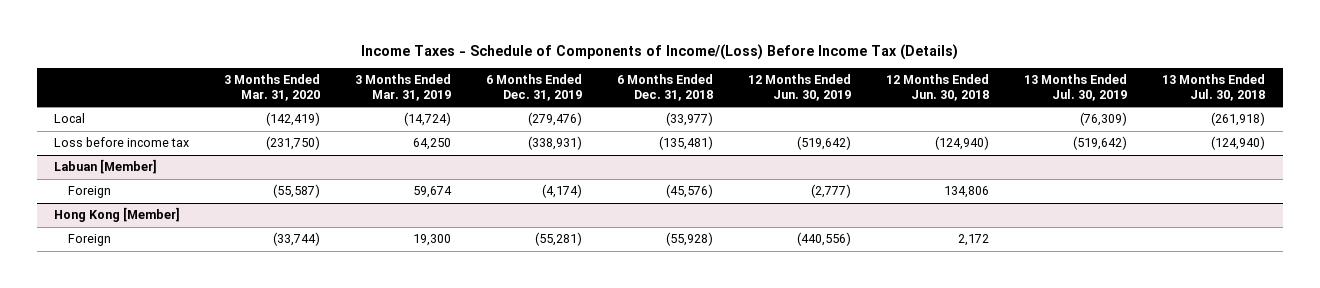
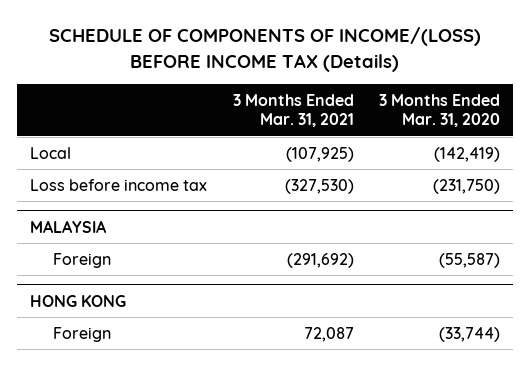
[360,43,958,60] Income Taxes - Schedule of Components of Income/(Loss) Before Income Tax (Details) -> [49,27,482,72] SCHEDULE OF COMPONENTS OF INCOME/(LOSS) BEFORE INCOME TAX (Details)
[355,74,452,101] 3 Months Ended Mar. 31, 2019 -> none
[486,74,583,101] 6 Months Ended Dec. 31, 2019 -> none
[617,74,714,101] 6 Months Ended Dec. 31, 2018 -> none
[748,74,852,101] 12 Months Ended Jun. 30, 2019 -> none
[886,74,990,101] 12 Months Ended Jun. 30, 2018 -> none
[1024,74,1128,101] 13 Months Ended Jul. 30, 2019 -> none
[1162,74,1266,101] 13 Months Ended Jul. 30, 2018 -> none
none -> [232,93,354,128] 3 Months Ended Mar. 31, 2021
[54,159,158,175] Labuan [Member] -> none
none -> [30,219,108,233] MALAYSIA
[54,207,181,223] Hong Kong [Member] -> [30,294,127,307] HONG KONG

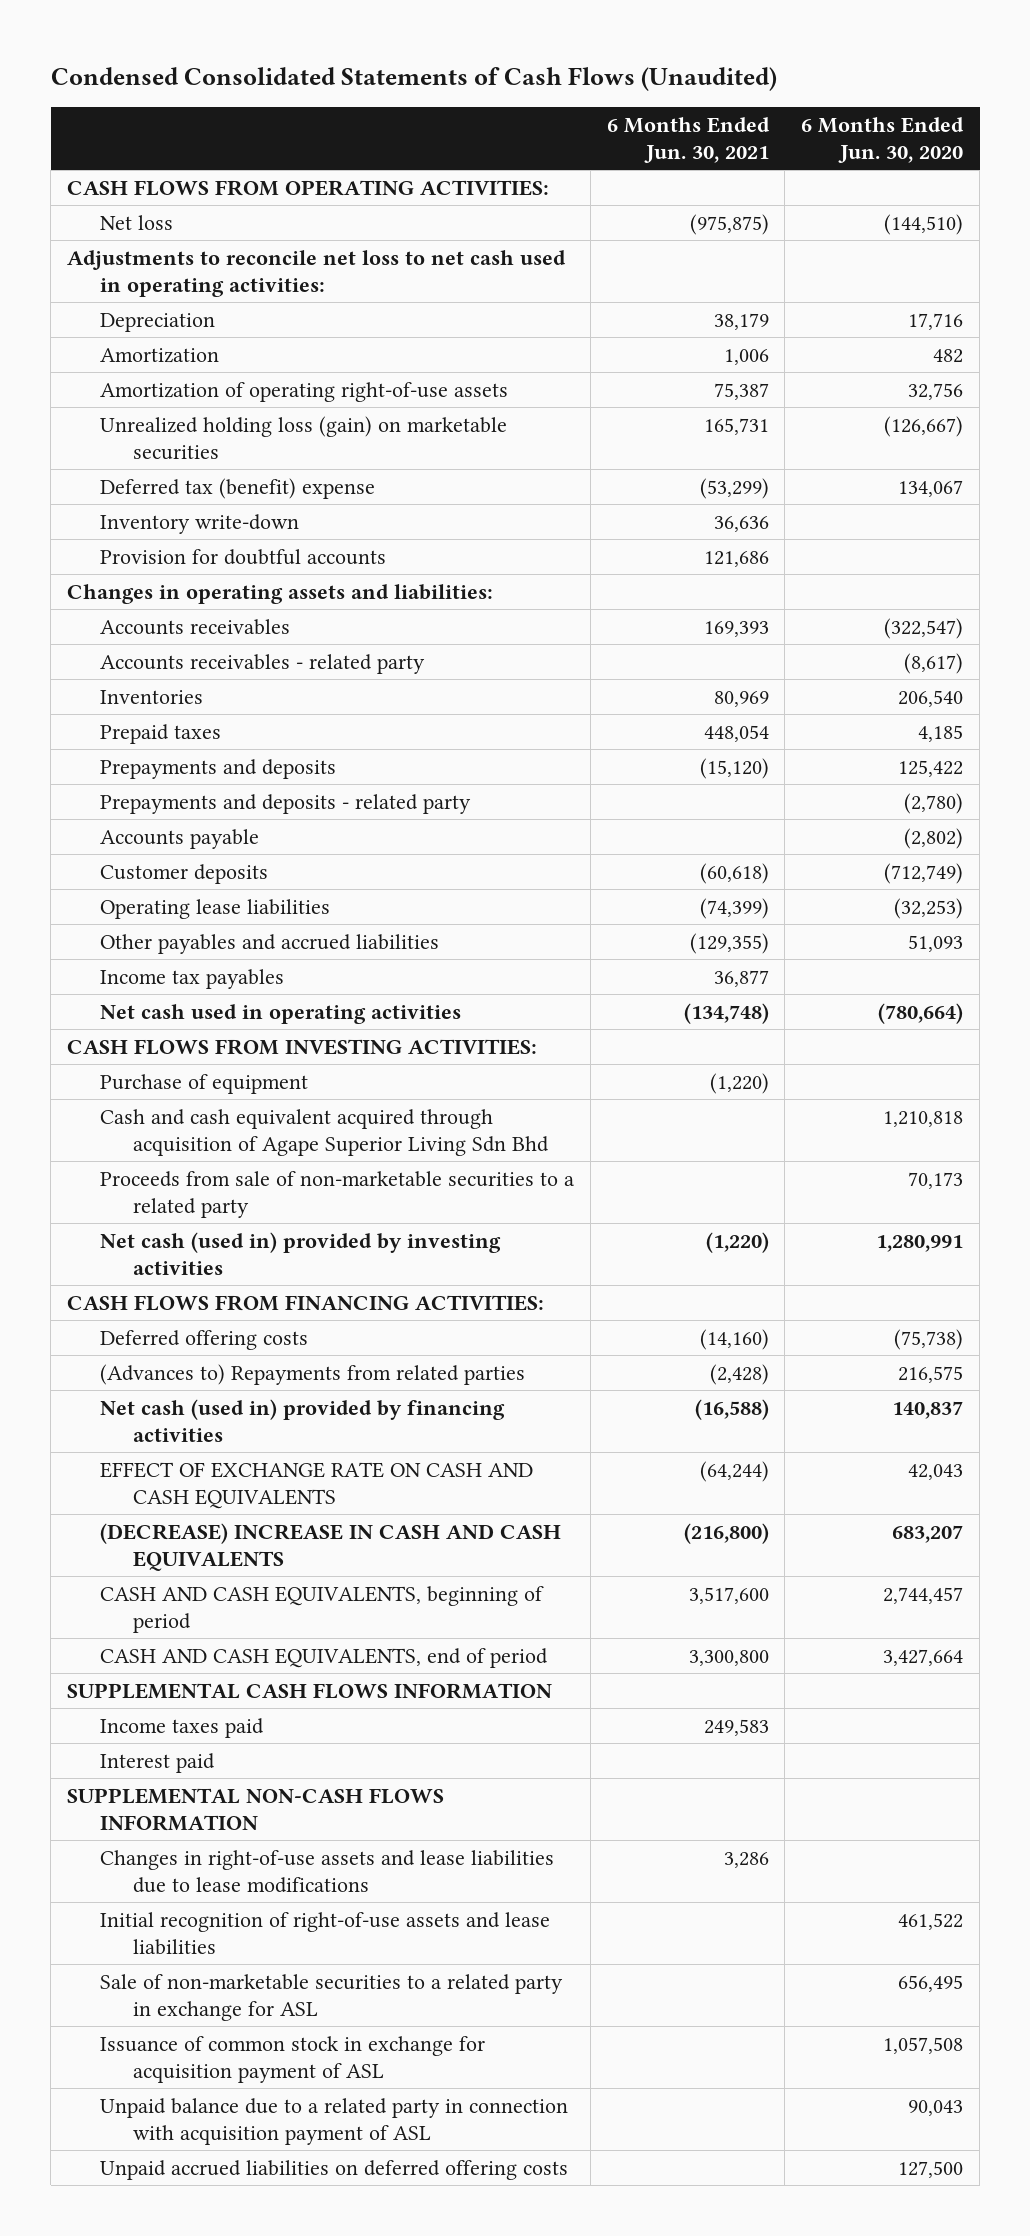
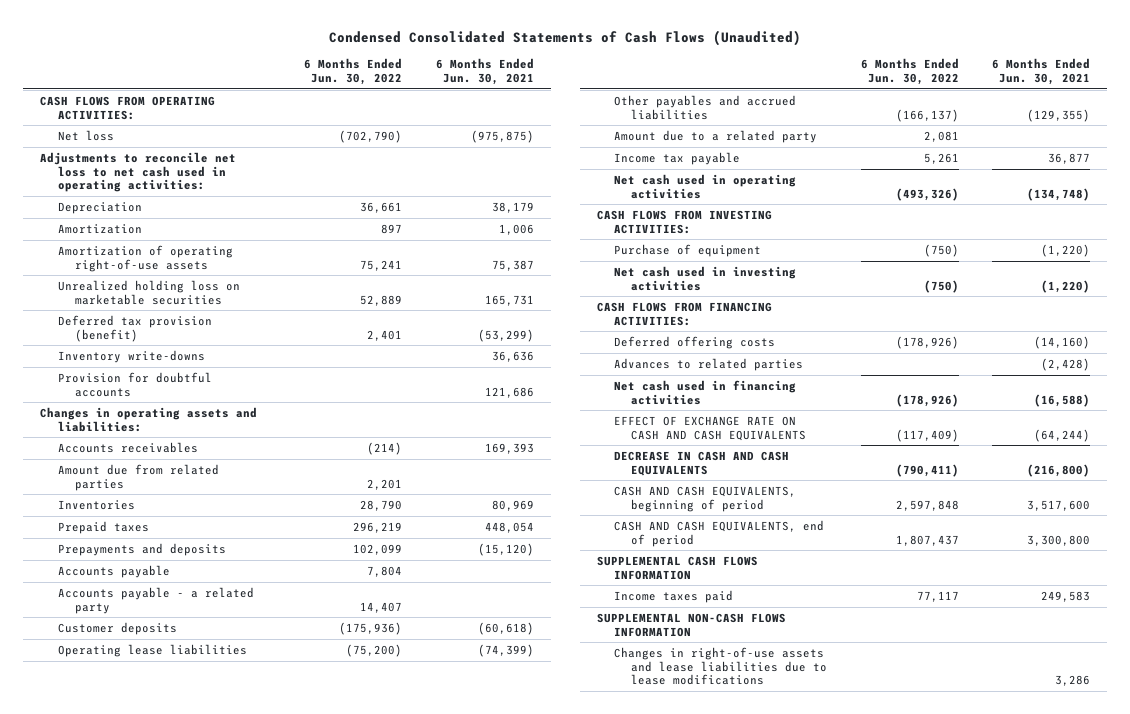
[801,117,965,164] 6 Months Ended Jun. 30, 2020 -> none
none -> [304,58,403,86] 6 Months Ended Jun. 30, 2022
[99,415,507,460] Unrealized holding loss (gain) on marketable securities -> [57,279,240,305] Unrealized holding loss on marketable securities
[99,477,375,499] Deferred tax (benefit) expense -> [57,314,212,342] Deferred tax provision (benefit)
[99,513,299,534] Inventory write-down -> [57,349,205,363] Inventory write-downs
[99,653,425,674] Accounts receivables - related party -> none
none -> [57,463,219,491] Amount due from related parties
[99,793,471,814] Prepayments and deposits - related party -> none
none -> [57,586,254,614] Accounts payable - a related party
none -> [613,129,817,143] Amount due to a related party
[99,968,284,989] Income tax payables -> [613,151,740,165] Income tax payable
[99,1108,549,1156] Cash and cash equivalent acquired through acquisition of Agape Superior Living Sdn Bhd -> none
[99,1170,574,1218] Proceeds from sale of non-marketable securities to a related party -> none
[99,1231,501,1275] Net cash (used in) provided by investing activities -> [613,265,796,291] Net cash used in investing activities
[99,1363,525,1385] (Advances to) Repayments from related parties -> [613,357,803,371] Advances to related parties
[99,1398,505,1442] Net cash (used in) provided by financing activities -> [613,379,796,405] Net cash used in financing activities
[99,1522,561,1571] (DECREASE) INCREASE IN CASH AND CASH EQUIVALENTS -> [613,450,789,476] DECREASE IN CASH AND CASH EQUIVALENTS
[99,1752,215,1773] Interest paid -> none
[99,1911,550,1955] Initial recognition of right-of-use assets and lease liabilities -> none
[99,1973,563,2021] Sale of non-marketable securities to a related party in exchange for ASL -> none
[99,2035,485,2083] Issuance of common stock in exchange for acquisition payment of ASL -> none
[99,2097,568,2145] Unpaid balance due to a related party in connection with acquisition payment of ASL -> none
[99,2159,568,2180] Unpaid accrued liabilities on deferred offering costs -> none

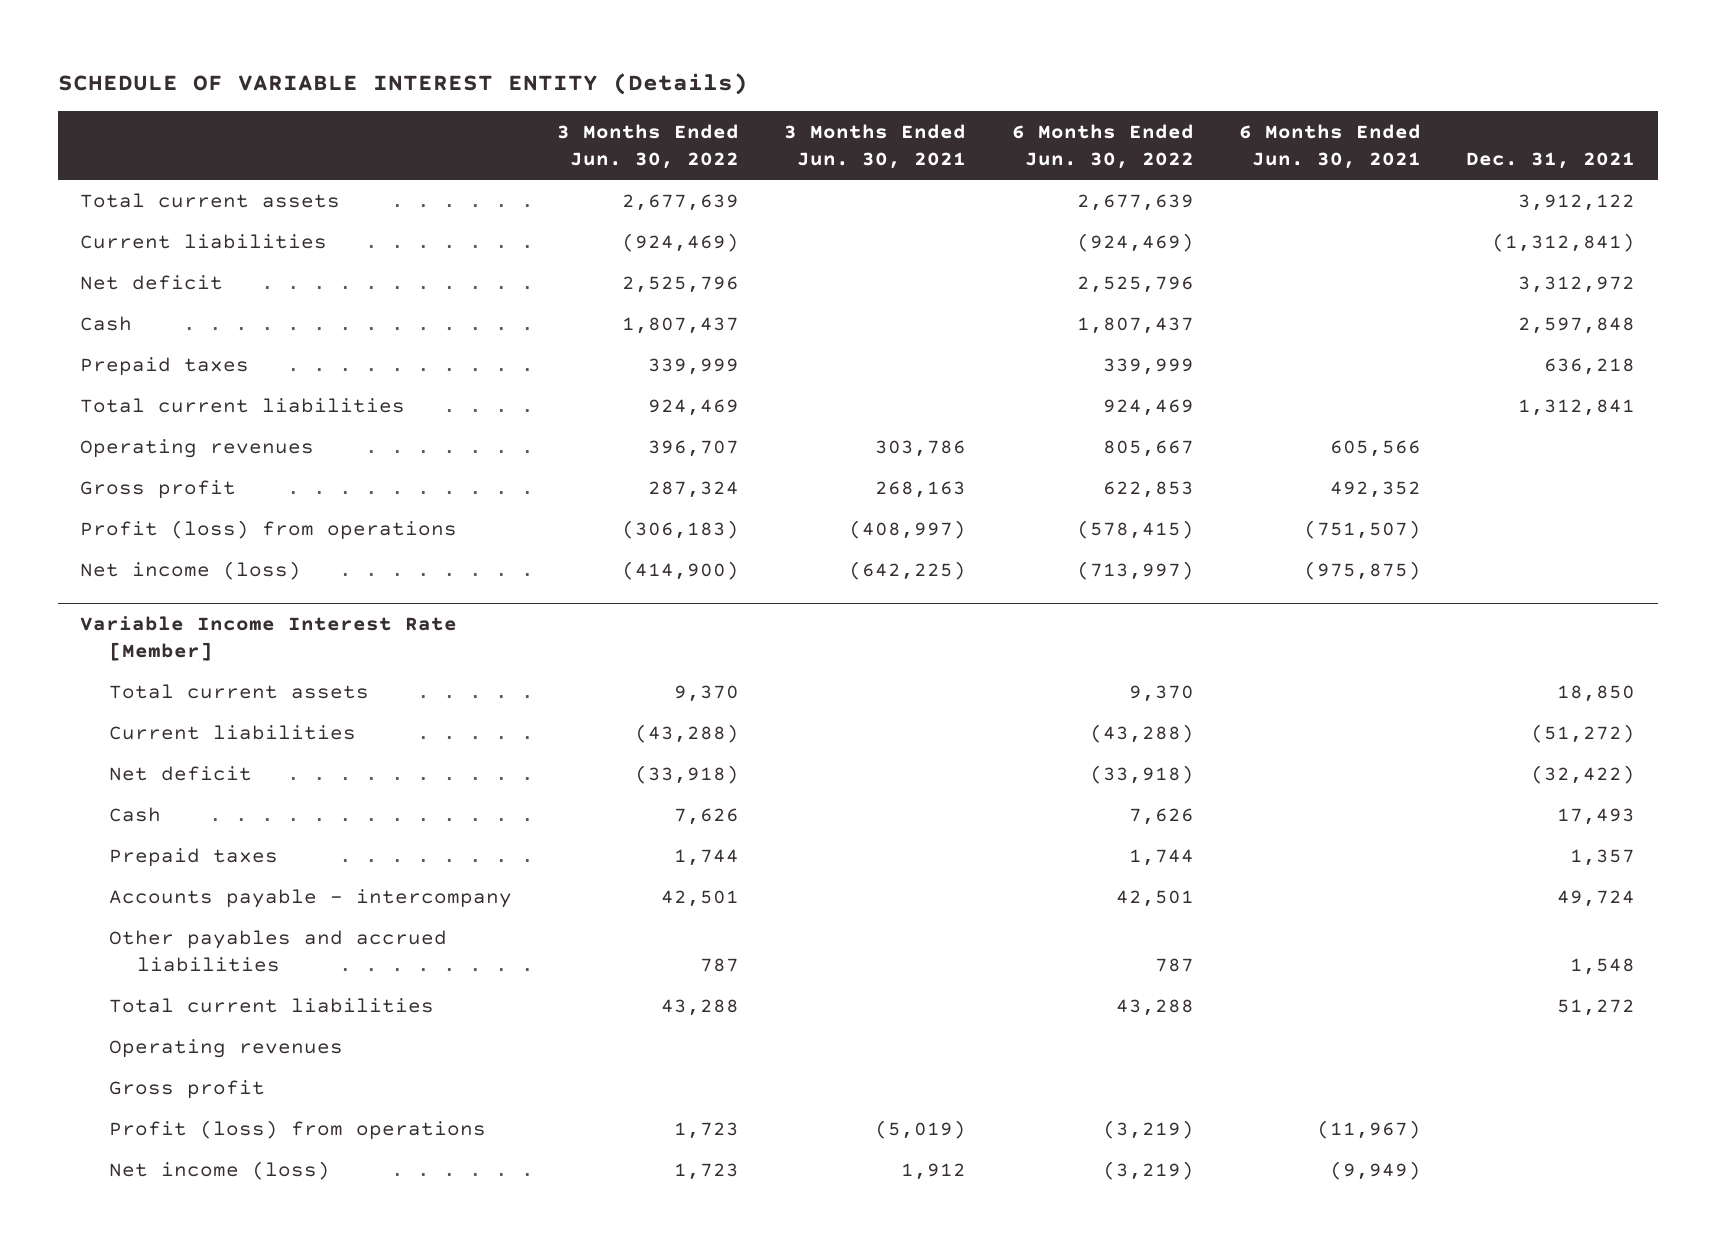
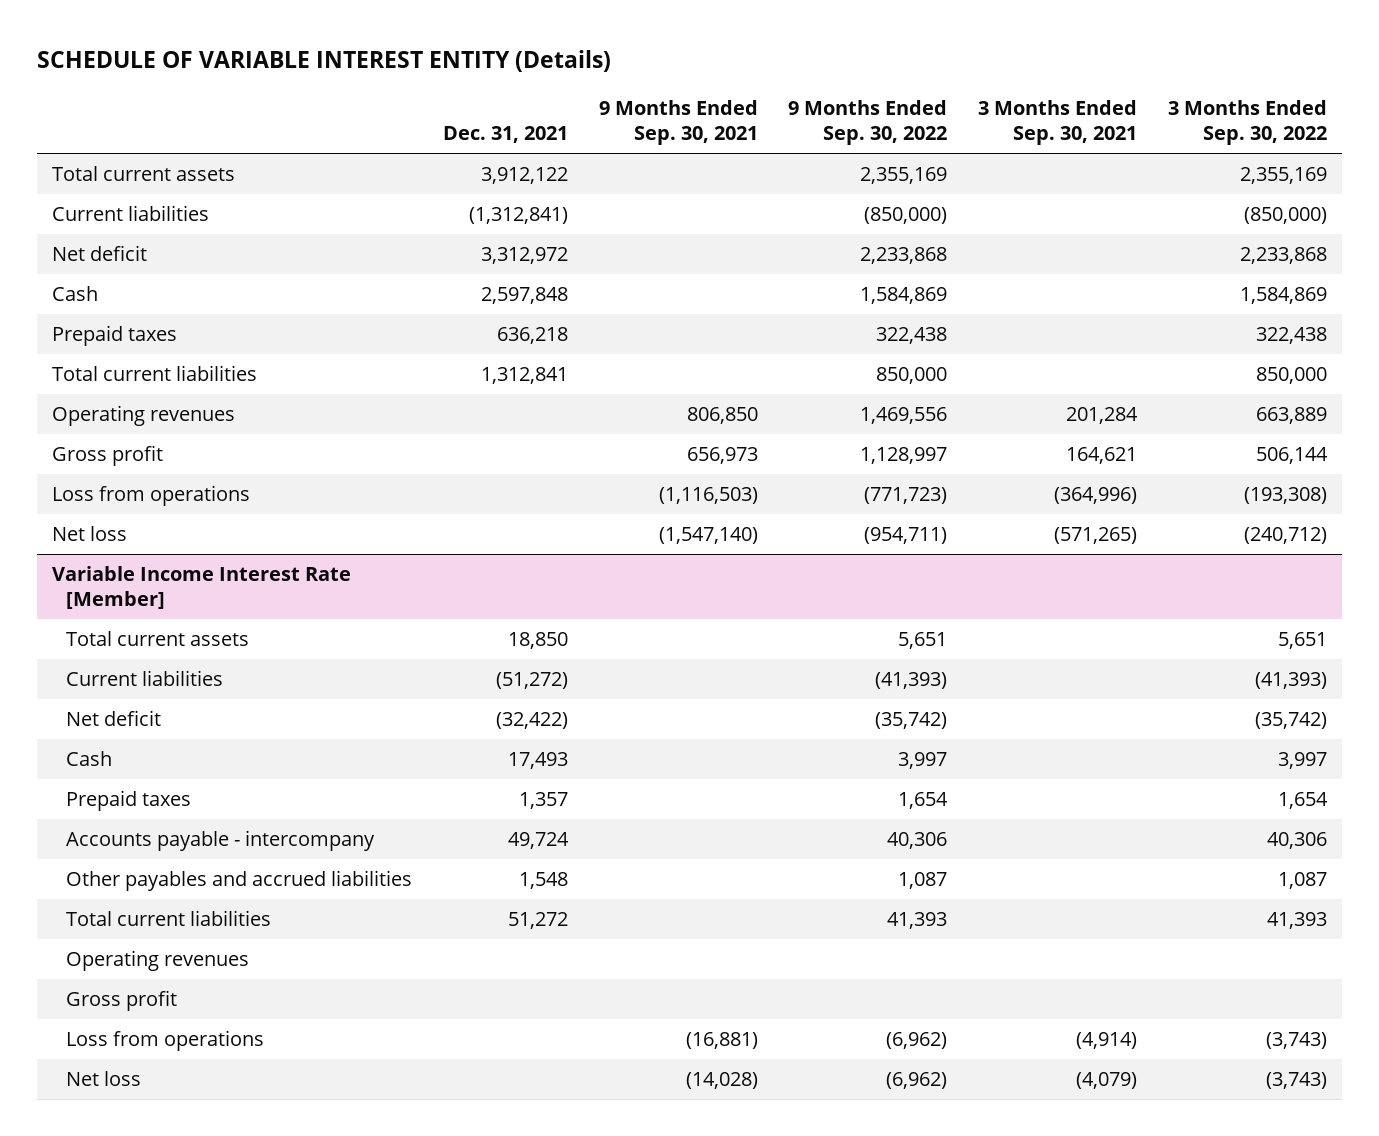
[556,124,739,170] 3 Months Ended Jun. 30, 2022 -> none
[784,124,967,170] 3 Months Ended Jun. 30, 2021 -> none
[1011,124,1194,170] 6 Months Ended Jun. 30, 2022 -> none
[1238,124,1421,170] 6 Months Ended Jun. 30, 2021 -> none
none -> [598,100,758,146] 9 Months Ended Sep. 30, 2021
none -> [788,100,948,146] 9 Months Ended Sep. 30, 2022
none -> [977,100,1137,146] 3 Months Ended Sep. 30, 2021
none -> [1167,100,1327,146] 3 Months Ended Sep. 30, 2022
[80,519,458,540] Profit (loss) from operations -> [51,485,250,507] Loss from operations
[80,560,302,580] Net income (loss) -> [51,526,127,542] Net loss
[108,1119,486,1140] Profit (loss) from operations -> [66,1030,265,1052] Loss from operations
[108,1160,330,1180] Net income (loss) -> [66,1071,142,1087] Net loss

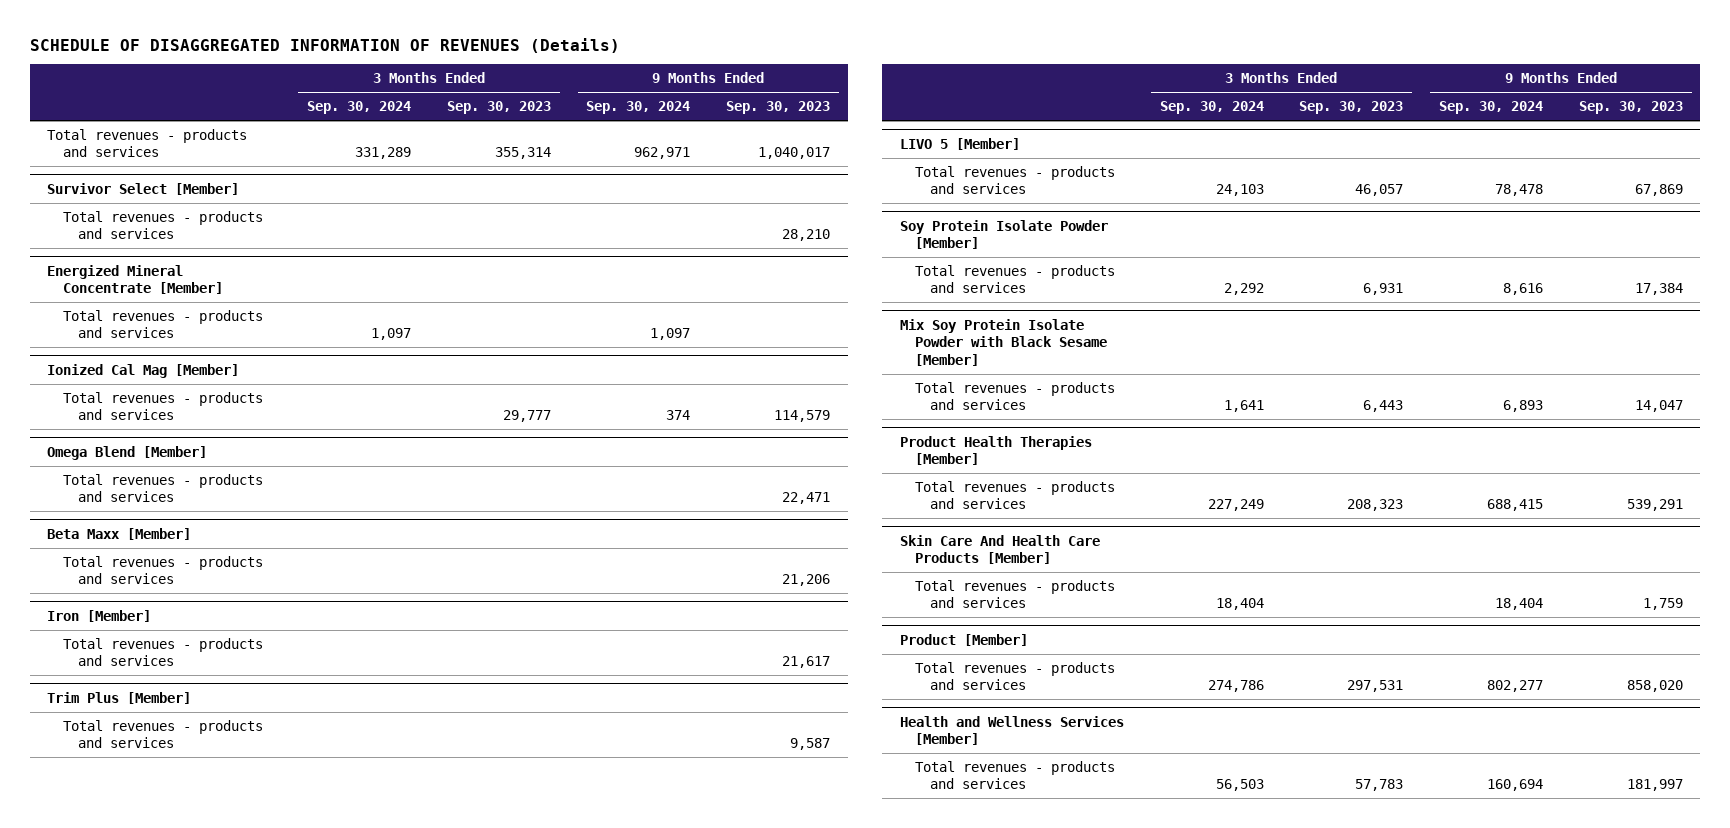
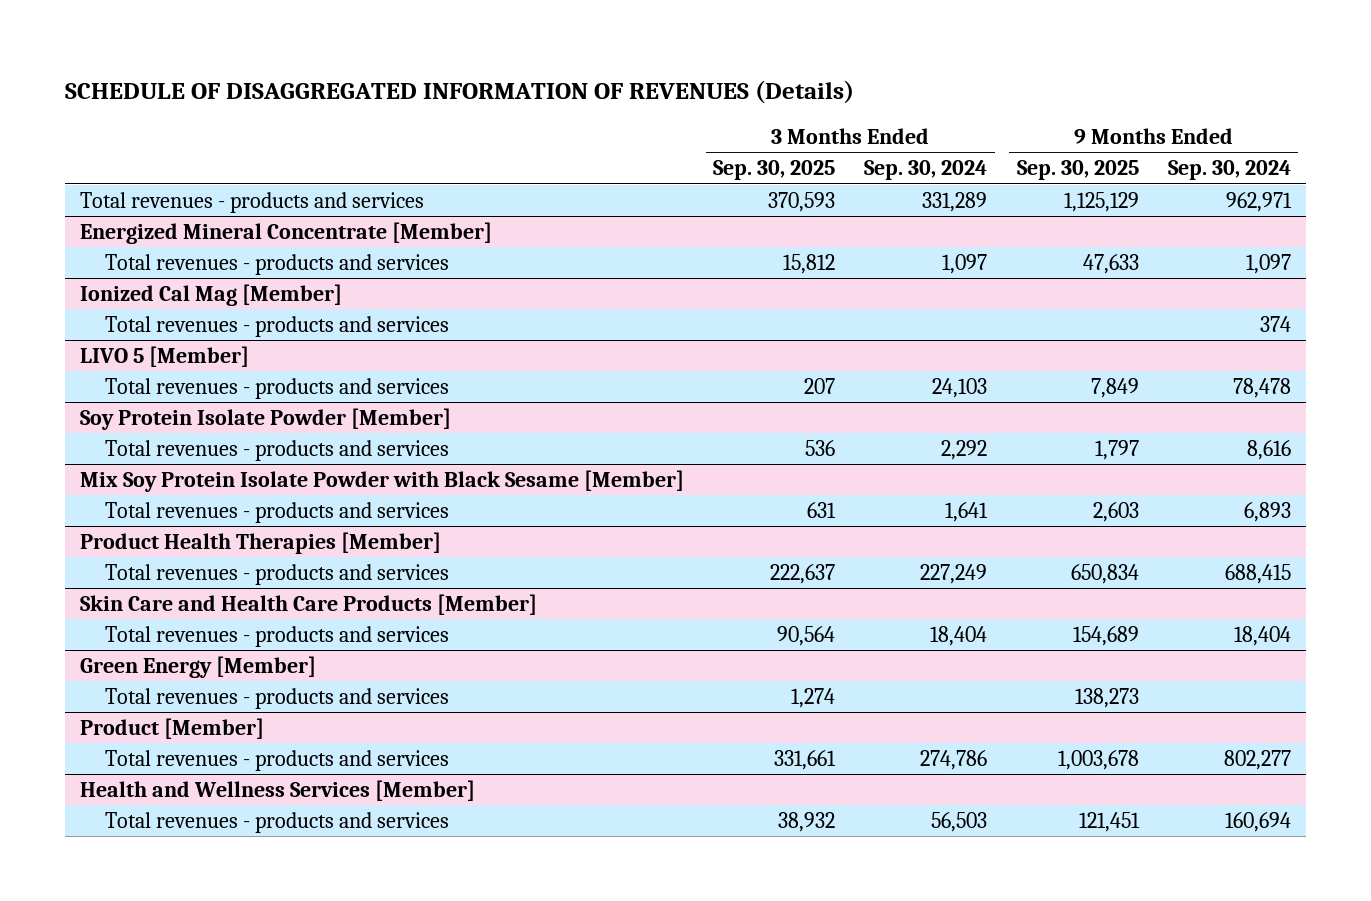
[446,101,551,115] Sep. 30, 2023 -> none
[726,101,831,115] Sep. 30, 2023 -> none
none -> [713,160,836,181] Sep. 30, 2025
none -> [1016,160,1139,181] Sep. 30, 2025
[47,182,240,195] Survivor Select [Member] -> none
[62,210,263,240] Total revenues - products and services -> none
[47,445,208,460] Omega Blend [Member] -> none
[62,473,263,503] Total revenues - products and services -> none
[47,527,192,540] Beta Maxx [Member] -> none
[62,555,263,585] Total revenues - products and services -> none
[47,609,152,622] Iron [Member] -> none
[62,637,263,667] Total revenues - products and services -> none
[47,691,192,704] Trim Plus [Member] -> none
[62,719,263,749] Total revenues - products and services -> none
[899,534,1100,565] Skin Care And Health Care Products [Member] -> [79,594,537,616] Skin Care and Health Care Products [Member]
none -> [79,656,316,679] Green Energy [Member]
none -> [104,688,449,710] Total revenues - products and services

